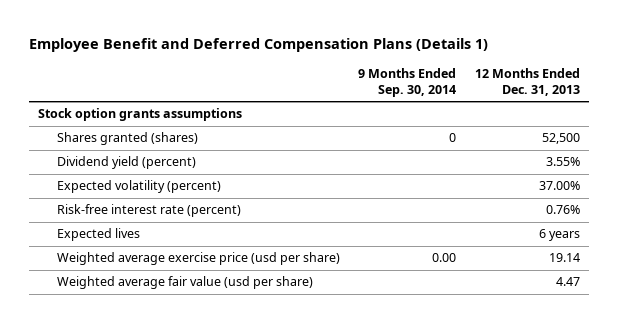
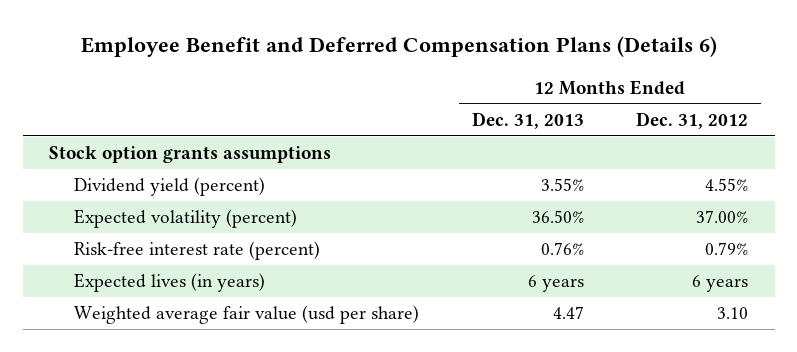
[29,37,489,52] Employee Benefit and Deferred Compensation Plans (Details 1) -> [80,36,717,58] Employee Benefit and Deferred Compensation Plans (Details 6)
[358,68,457,97] 9 Months Ended Sep. 30, 2014 -> none
none -> [636,111,749,129] Dec. 31, 2012
[56,132,198,146] Shares granted (shares) -> none
[538,181,580,191] 37.00% -> [531,210,584,224] 36.50%
[56,252,340,266] Weighted average exercise price (usd per share) -> none
[56,228,140,242] Expected lives -> [74,273,266,293] Expected lives (in years)

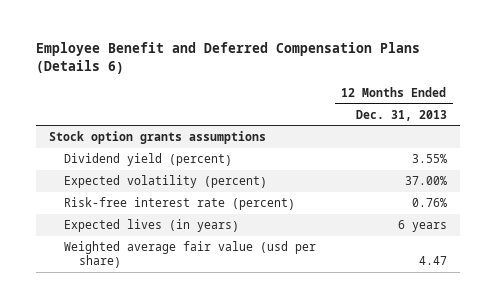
[636,111,749,129] Dec. 31, 2012 -> none
[531,210,584,224] 36.50% -> [404,175,447,185] 37.00%

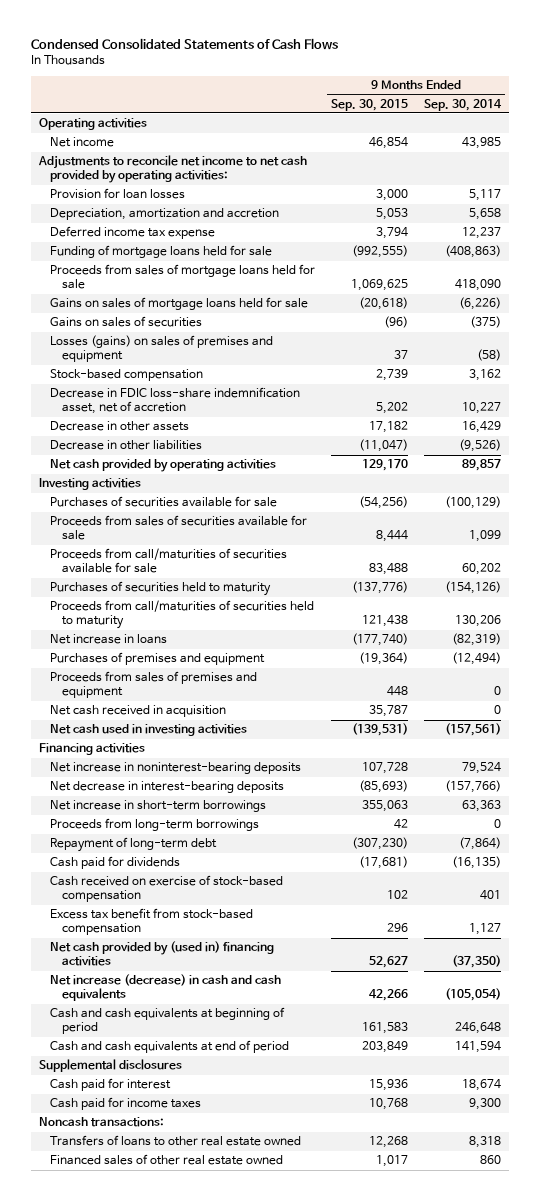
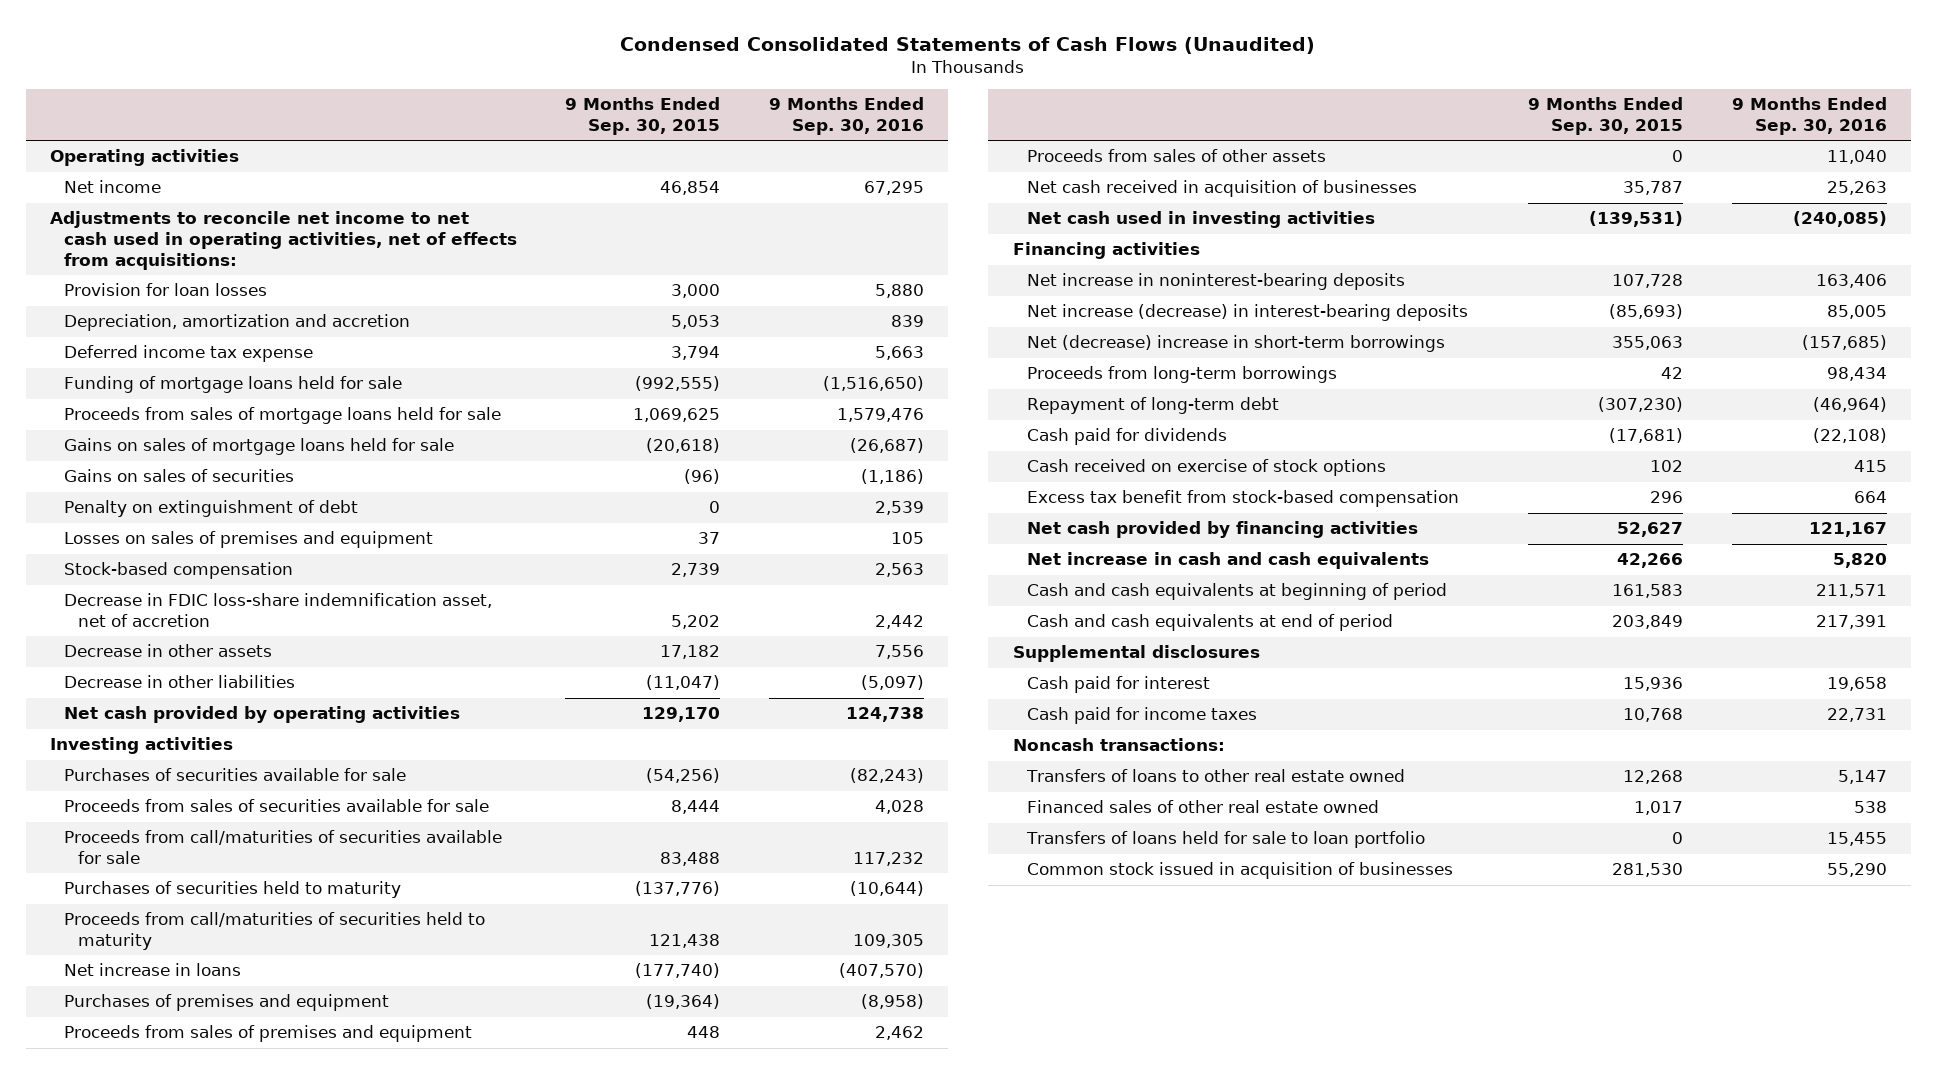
[30,37,338,50] Condensed Consolidated Statements of Cash Flows -> [620,36,1316,54] Condensed Consolidated Statements of Cash Flows (Unaudited)
[424,98,503,111] Sep. 30, 2014 -> none
none -> [768,97,924,135] 9 Months Ended Sep. 30, 2016
[37,155,307,184] Adjustments to reconcile net income to net cash provided by operating activities: -> [49,211,517,270] Adjustments to reconcile net income to net cash used in operating activities, net of effects from acquisitions:
none -> [63,500,358,518] Penalty on extinguishment of debt
[50,335,274,363] Losses (gains) on sales of premises and equipment -> [63,531,433,549] Losses on sales of premises and equipment
none -> [1026,149,1326,163] Proceeds from sales of other assets
[50,705,227,718] Net cash received in acquisition -> [1026,180,1417,198] Net cash received in acquisition of businesses
[50,781,285,794] Net decrease in interest-bearing deposits -> [1026,304,1468,322] Net increase (decrease) in interest-bearing deposits
[50,800,267,813] Net increase in short-term borrowings -> [1026,335,1445,353] Net (decrease) increase in short-term borrowings
[50,875,284,903] Cash received on exercise of stock-based compensation -> [1026,459,1386,477] Cash received on exercise of stock options
[50,941,275,967] Net cash provided by (used in) financing activities -> [1026,521,1418,539] Net cash provided by financing activities
[50,974,282,1002] Net increase (decrease) in cash and cash equivalents -> [1026,552,1429,570] Net increase in cash and cash equivalents
none -> [1025,831,1425,849] Transfers of loans held for sale to loan portfolio
none -> [1026,862,1453,880] Common stock issued in acquisition of businesses

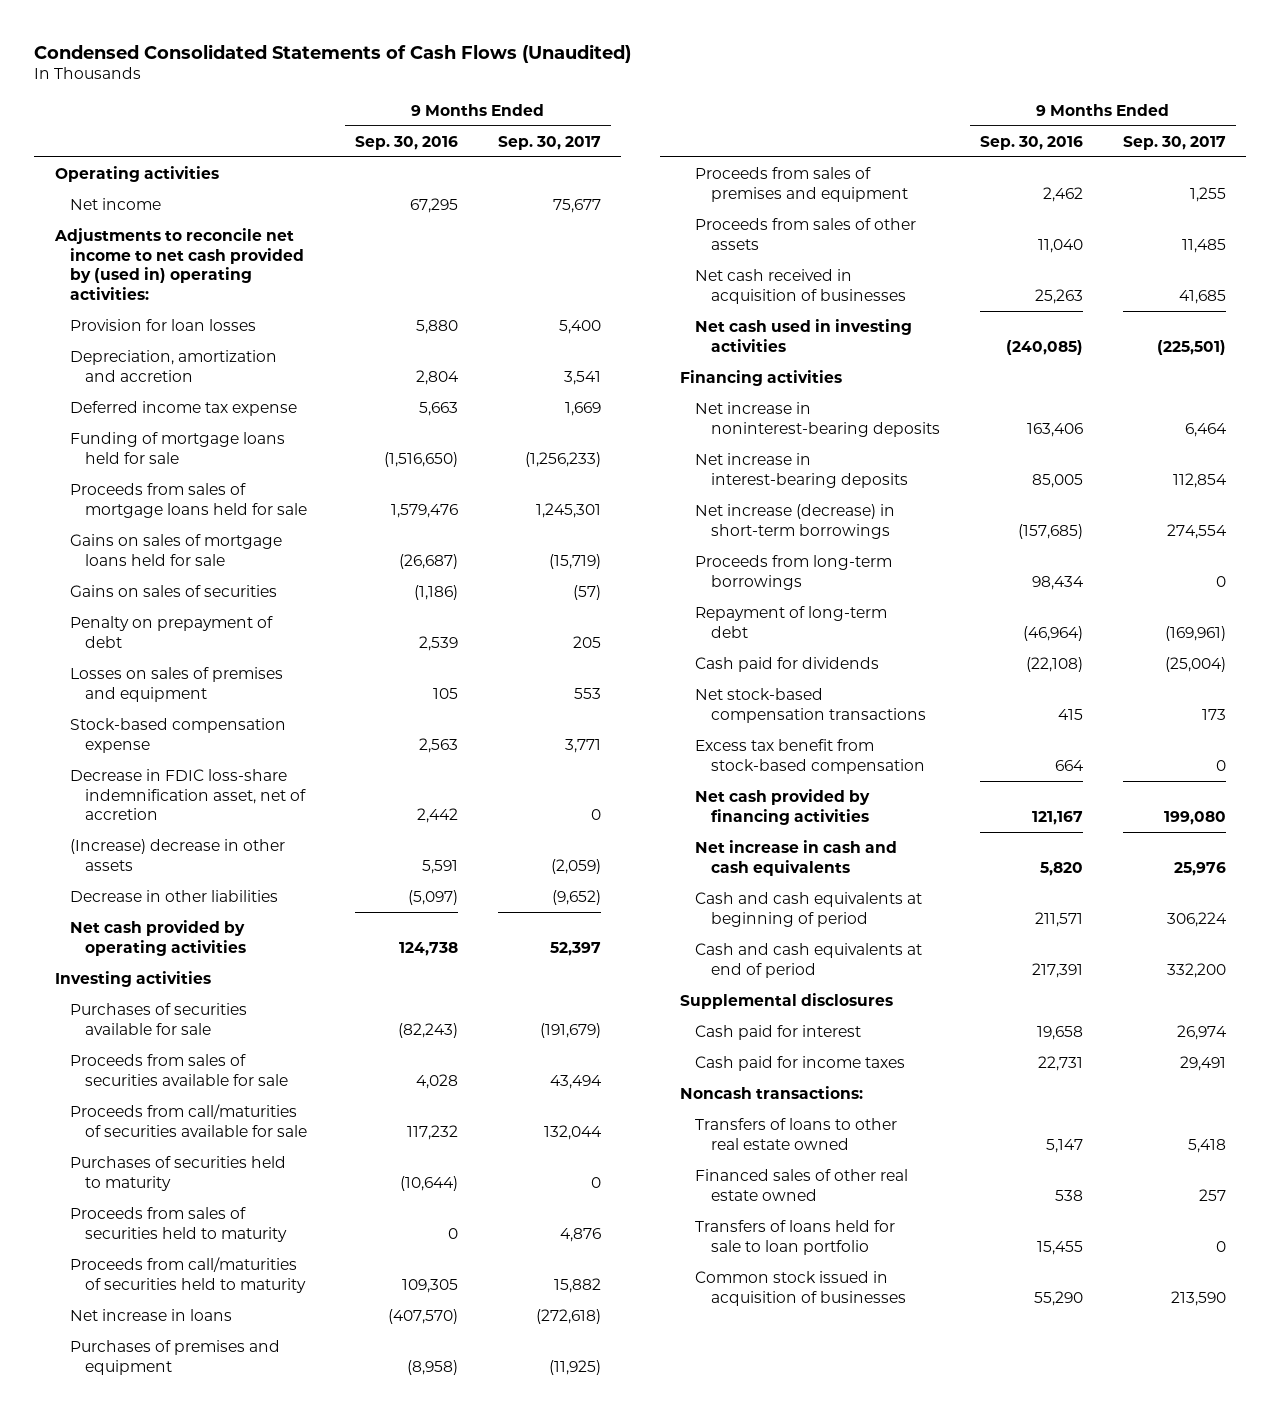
[565,97,721,135] 9 Months Ended Sep. 30, 2015 -> none
none -> [497,135,601,150] Sep. 30, 2017
[49,211,517,270] Adjustments to reconcile net income to net cash used in operating activities, net of effects from acquisitions: -> [53,227,304,300] Adjustments to reconcile net income to net cash provided by (used in) operating activities:
[890,315,924,328] 839 -> [415,369,459,385] 2,804
[63,500,358,518] Penalty on extinguishment of debt -> [69,615,273,648] Penalty on prepayment of debt
[63,562,293,580] Stock-based compensation -> [69,717,286,753] Stock-based compensation expense
[63,644,272,658] Decrease in other assets -> [69,838,285,871] (Increase) decrease in other assets
[874,645,924,660] 7,556 -> [421,859,458,874] 5,591
none -> [69,1206,288,1242] Proceeds from sales of securities held to maturity
[1026,304,1468,322] Net increase (decrease) in interest-bearing deposits -> [695,452,908,488] Net increase in interest-bearing deposits
[1026,335,1445,353] Net (decrease) increase in short-term borrowings -> [695,503,896,539] Net increase (decrease) in short-term borrowings
[1026,459,1386,477] Cash received on exercise of stock options -> [695,687,926,723] Net stock-based compensation transactions

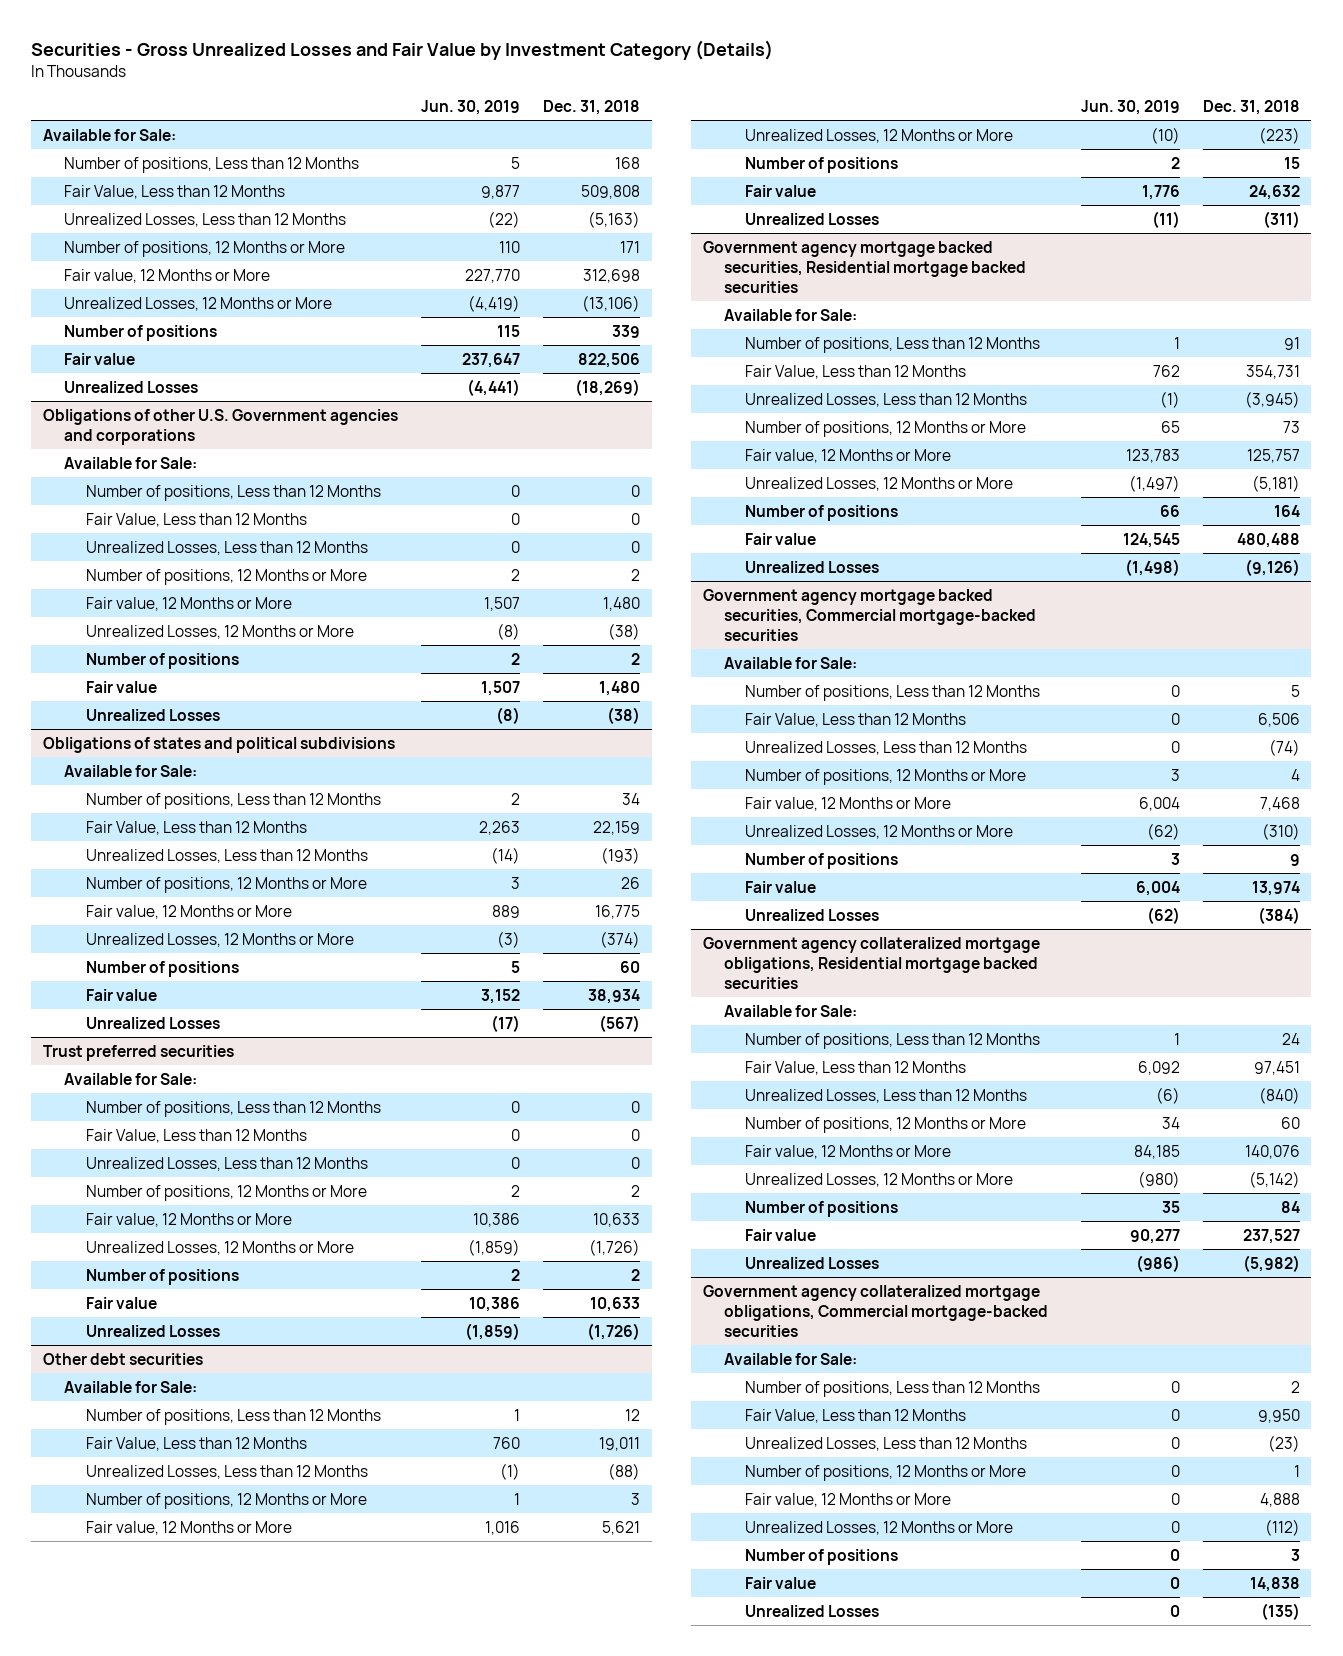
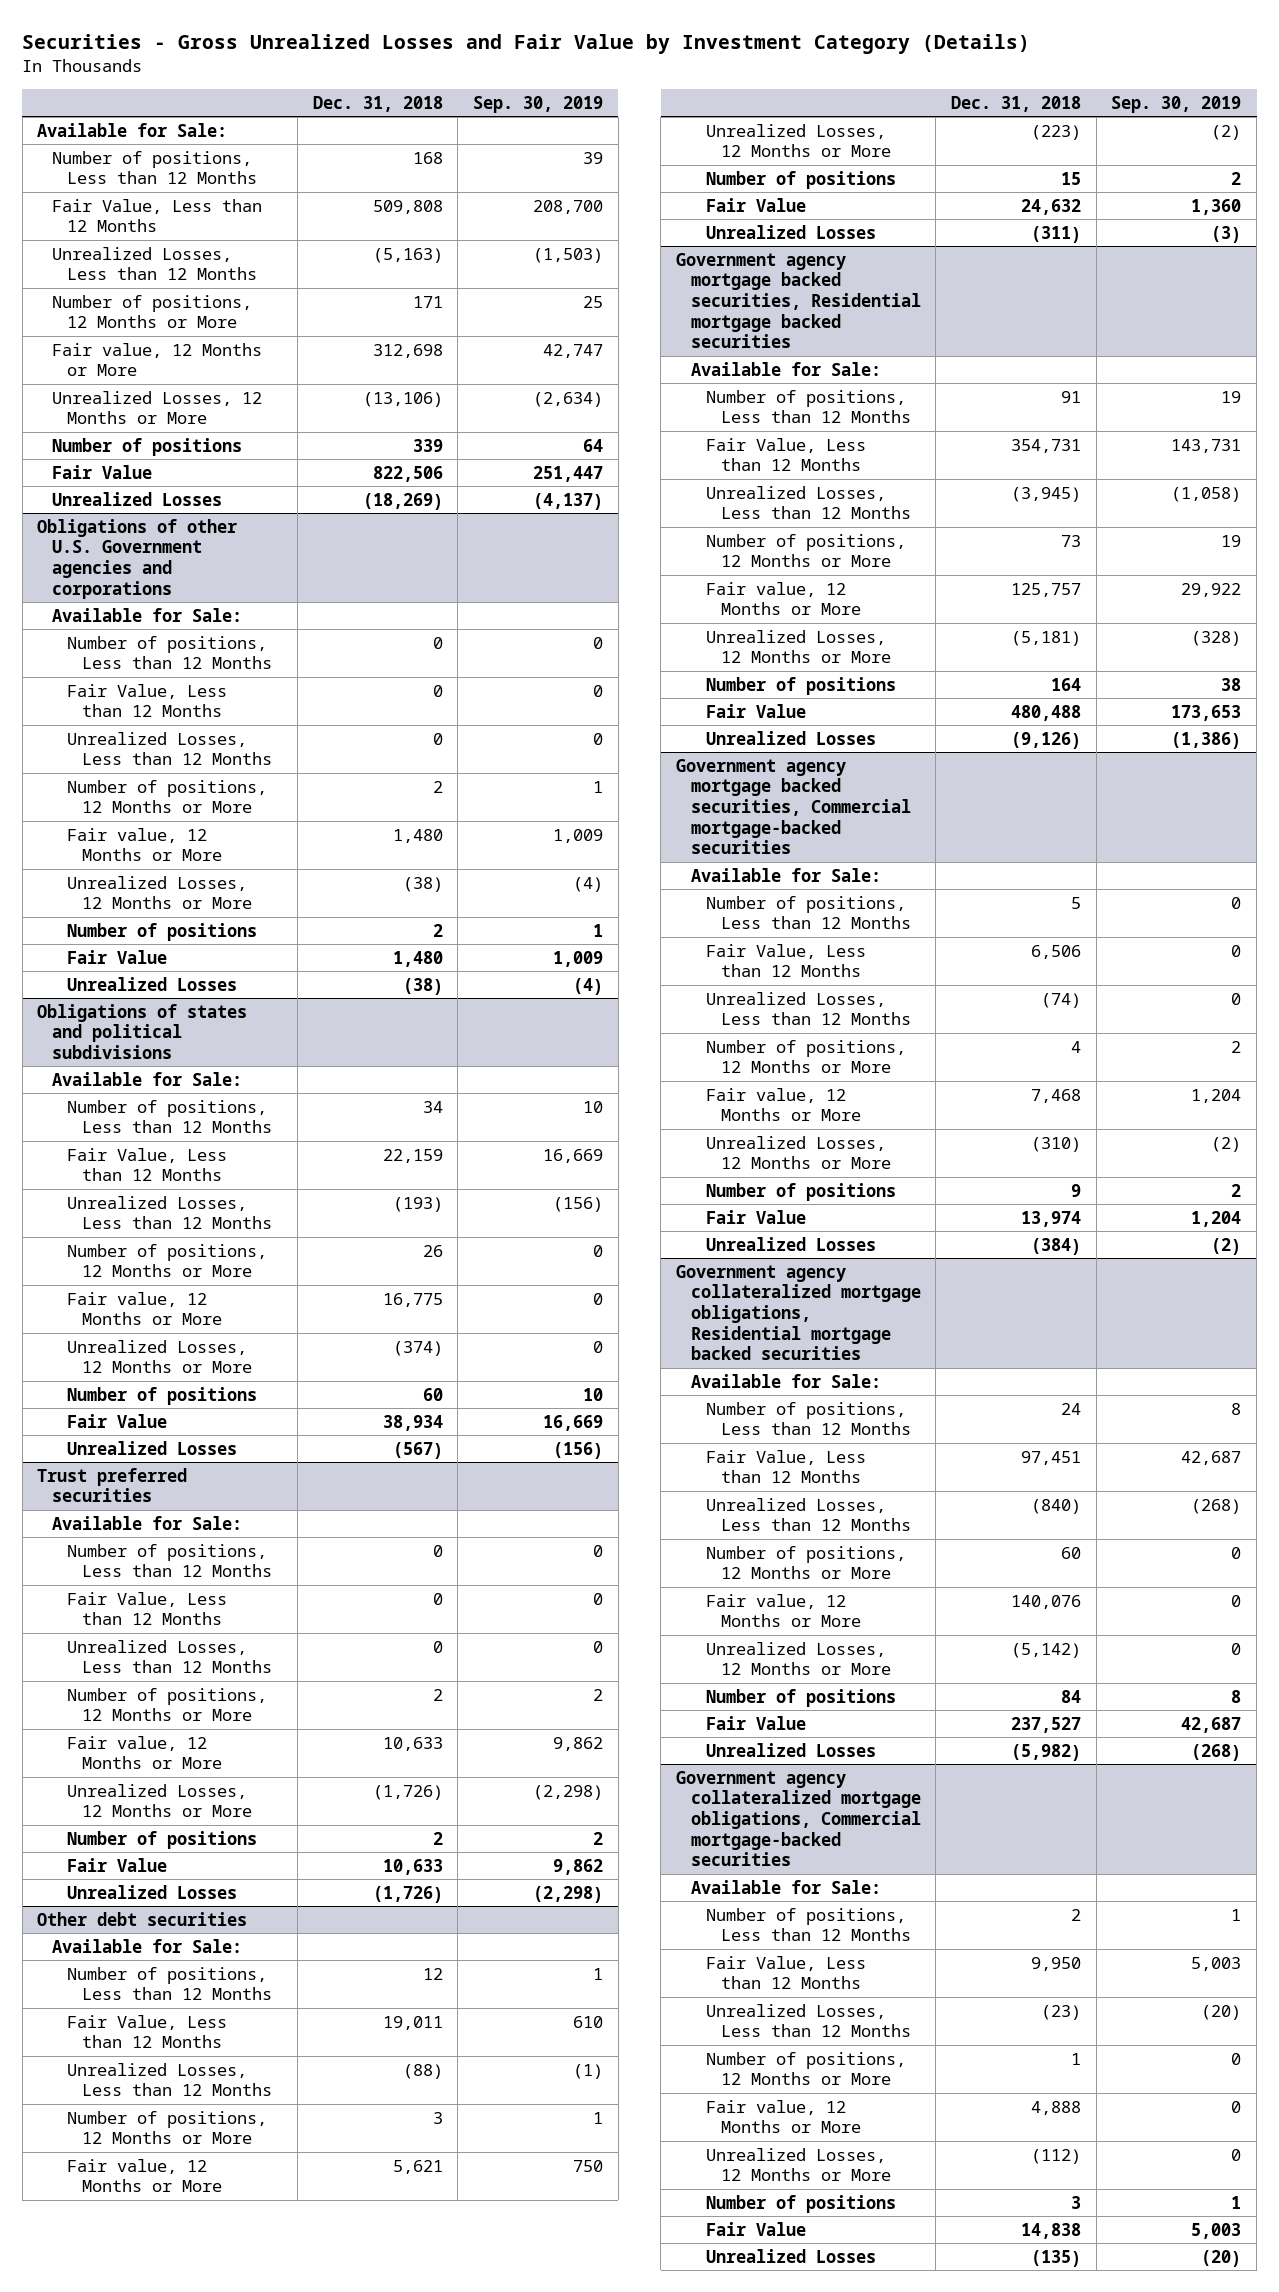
[421,100,521,116] Jun. 30, 2019 -> none
none -> [472,95,603,113] Sep. 30, 2019
[64,352,136,365] Fair value -> [52,464,153,479] Fair Value
[85,680,157,693] Fair value -> [67,949,168,964] Fair Value
[85,988,157,1001] Fair value -> [67,1413,168,1428] Fair Value
[85,1296,157,1309] Fair value -> [67,1857,168,1872] Fair Value
[745,184,817,197] Fair value -> [705,197,806,212] Fair Value
[745,532,817,545] Fair value -> [705,703,806,718] Fair Value
[745,880,817,893] Fair value -> [705,1209,806,1224] Fair Value
[745,1228,817,1241] Fair value -> [705,1715,806,1730] Fair Value
[745,1576,817,1589] Fair value -> [705,2221,806,2236] Fair Value

